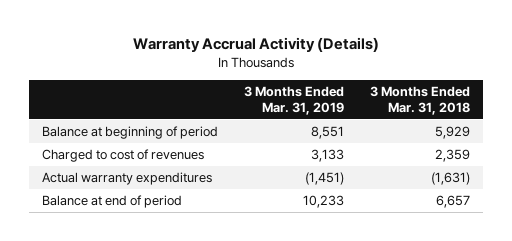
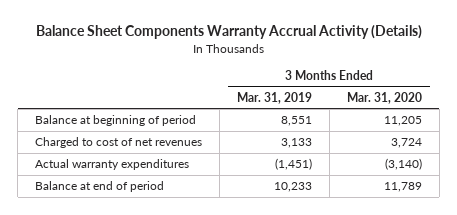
[132,36,379,52] Warranty Accrual Activity (Details) -> [35,25,422,40] Balance Sheet Components Warranty Accrual Activity (Details)
[370,85,471,115] 3 Months Ended Mar. 31, 2018 -> none
none -> [346,91,422,104] Mar. 31, 2020
[41,149,204,163] Charged to cost of revenues -> [35,137,203,149] Charged to cost of net revenues

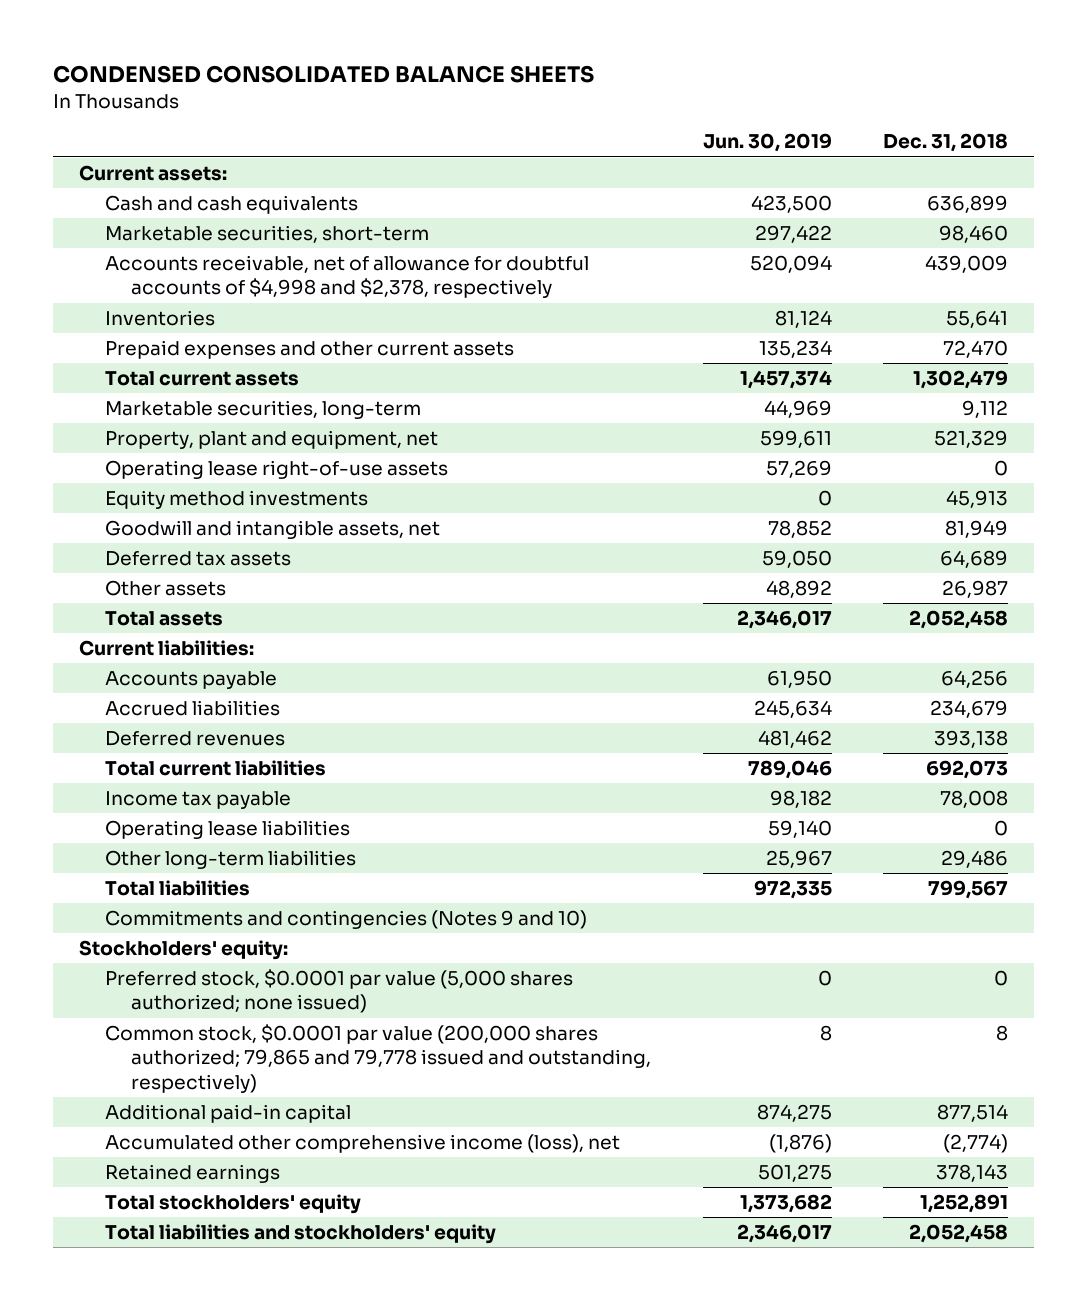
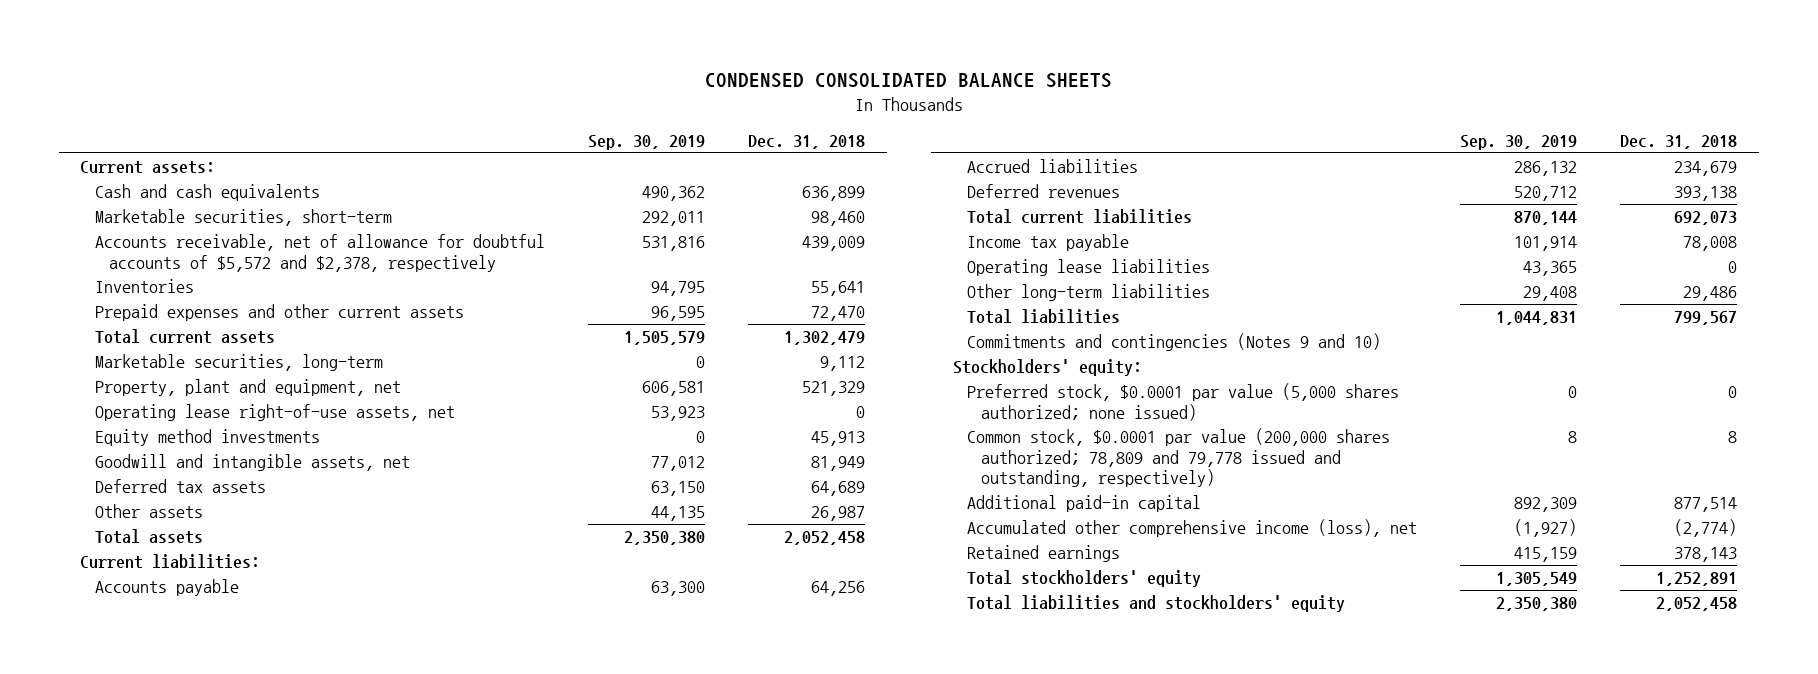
[702,133,832,153] Jun. 30, 2019 -> none
none -> [588,134,706,150] Sep. 30, 2019
[104,254,589,299] Accounts receivable, net of allowance for doubtful accounts of $4,998 and $2,378, respectively -> [94,234,545,272] Accounts receivable, net of allowance for doubtful accounts of $5,572 and $2,378, respectively
[104,459,448,479] Operating lease right-of-use assets -> [94,404,455,422] Operating lease right-of-use assets, net
[104,1023,652,1093] Common stock, $0.0001 par value (200,000 shares authorized; 79,865 and 79,778 issued and outstanding, respectively) -> [966,428,1390,488] Common stock, $0.0001 par value (200,000 shares authorized; 78,809 and 79,778 issued and outstanding, respectively)

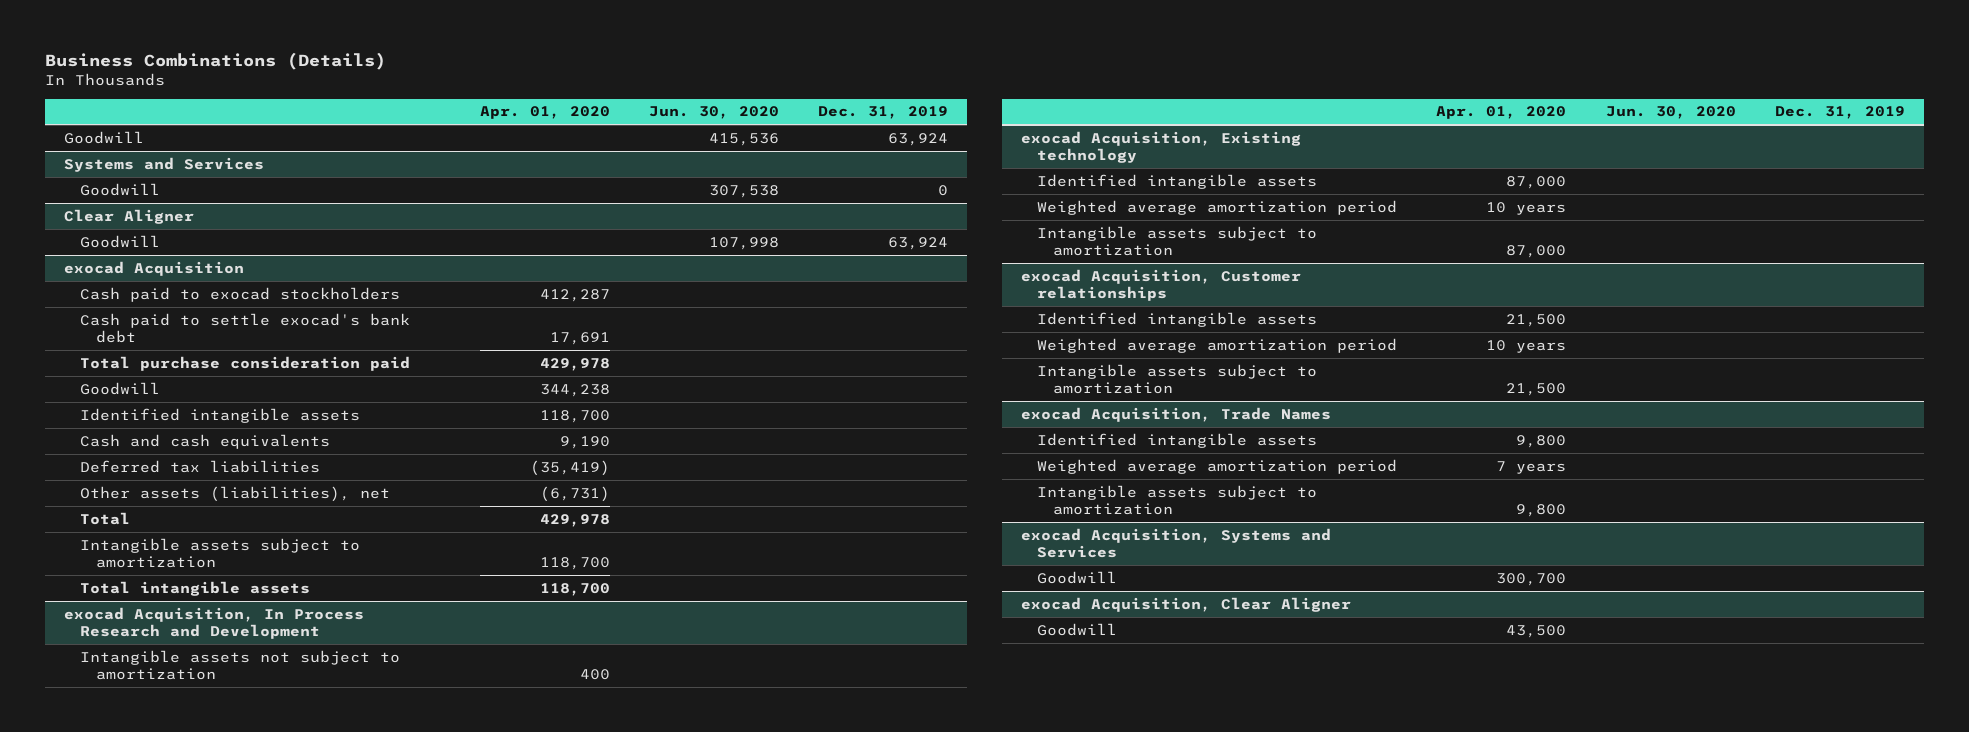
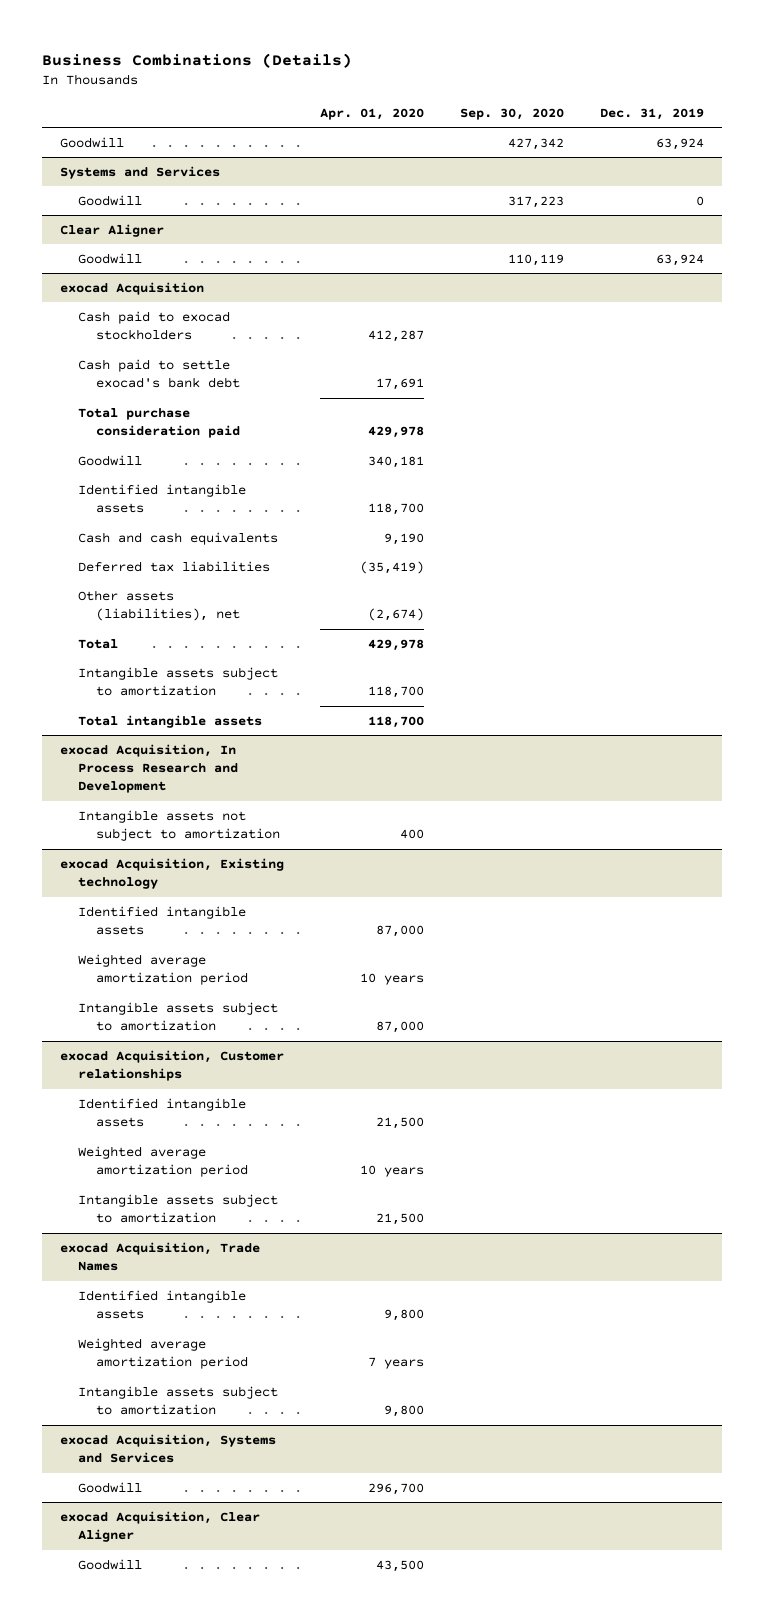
[648,106,779,120] Jun. 30, 2020 -> none
none -> [460,107,565,120] Sep. 30, 2020
[539,383,610,397] 344,238 -> [368,455,425,468] 340,181
[539,485,610,502] (6,731) -> [368,608,425,622] (2,674)
[1496,572,1567,586] 300,700 -> [368,1482,425,1495] 296,700

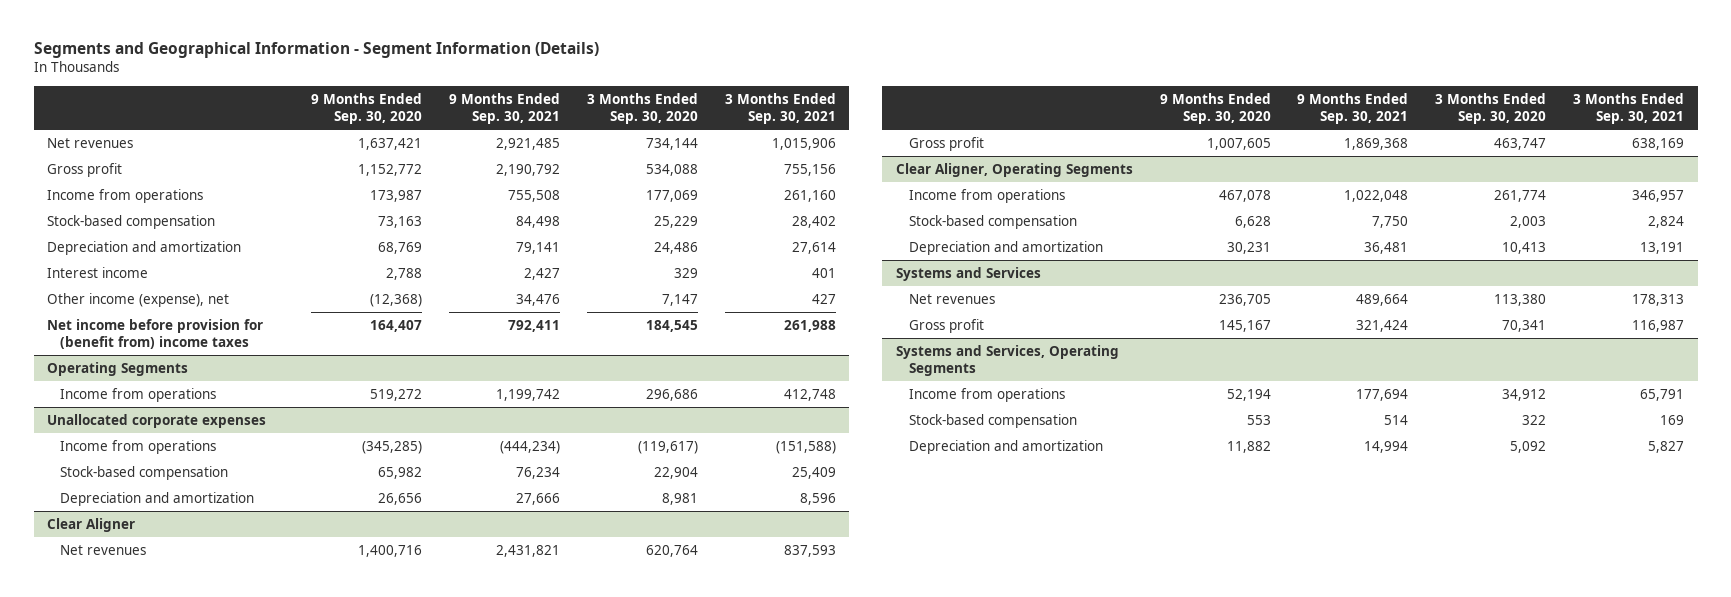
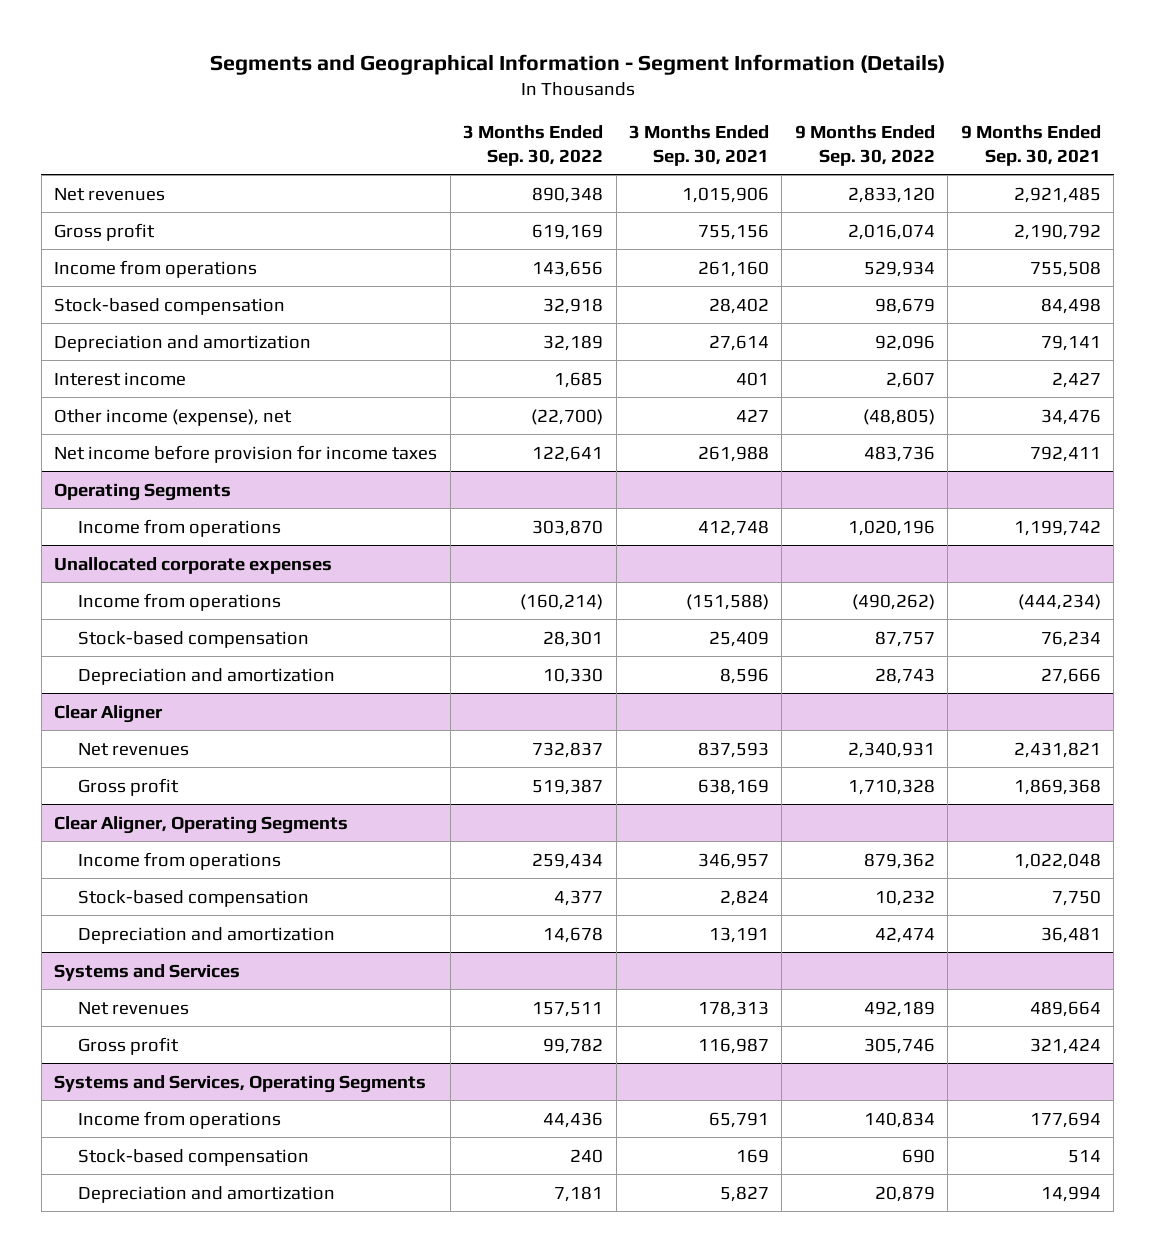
[310,92,422,124] 9 Months Ended Sep. 30, 2020 -> none
[586,92,698,124] 3 Months Ended Sep. 30, 2020 -> none
none -> [463,125,604,166] 3 Months Ended Sep. 30, 2022
none -> [794,125,935,166] 9 Months Ended Sep. 30, 2022
[47,318,264,350] Net income before provision for (benefit from) income taxes -> [54,444,438,463] Net income before provision for income taxes

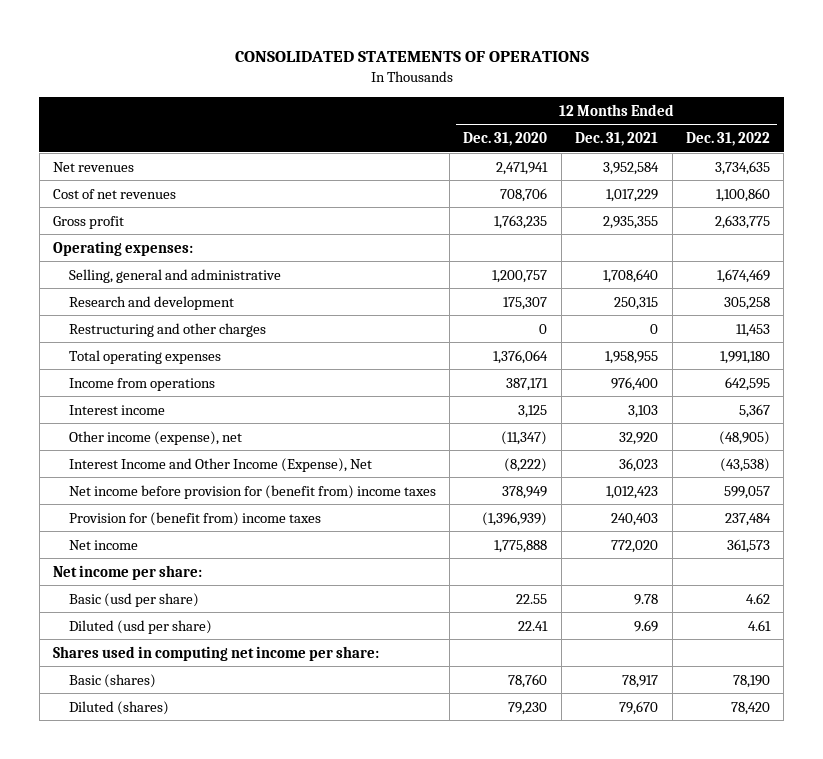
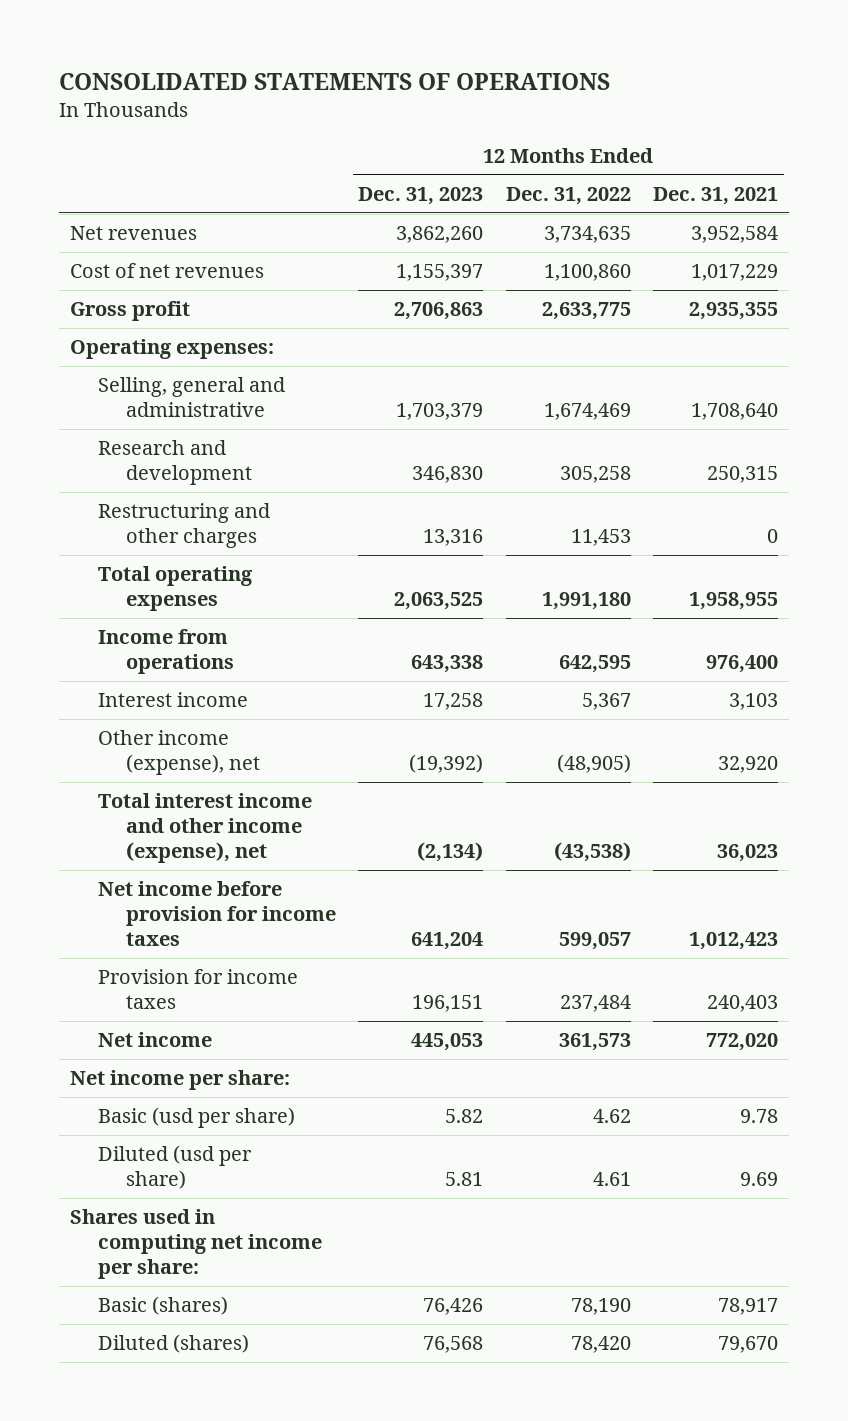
[463,132,548,147] Dec. 31, 2020 -> none
none -> [358,187,484,206] Dec. 31, 2023
[68,457,372,472] Interest Income and Other Income (Expense), Net -> [97,793,312,864] Total interest income and other income (expense), net
[68,484,436,499] Net income before provision for (benefit from) income taxes -> [97,881,336,947] Net income before provision for income taxes
[68,511,321,526] Provision for (benefit from) income taxes -> [97,969,298,1010] Provision for income taxes

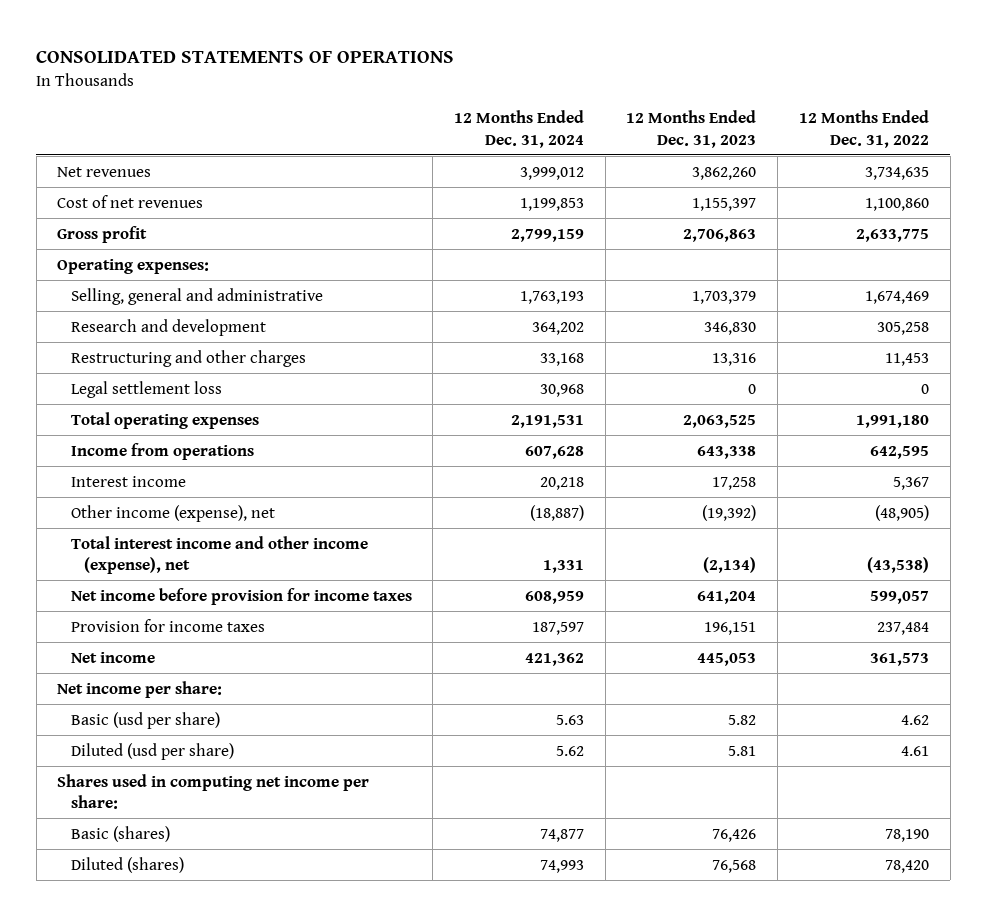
[653,187,779,206] Dec. 31, 2021 -> none
none -> [454,110,585,148] 12 Months Ended Dec. 31, 2024
none -> [70,380,222,398] Legal settlement loss

